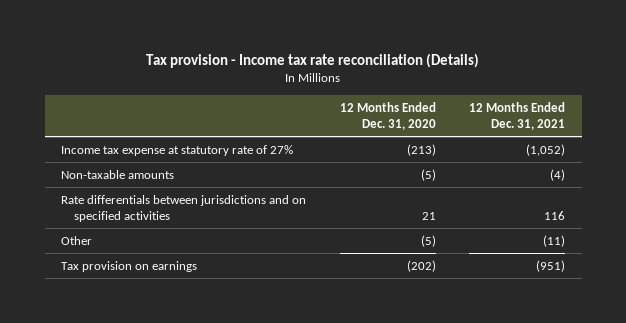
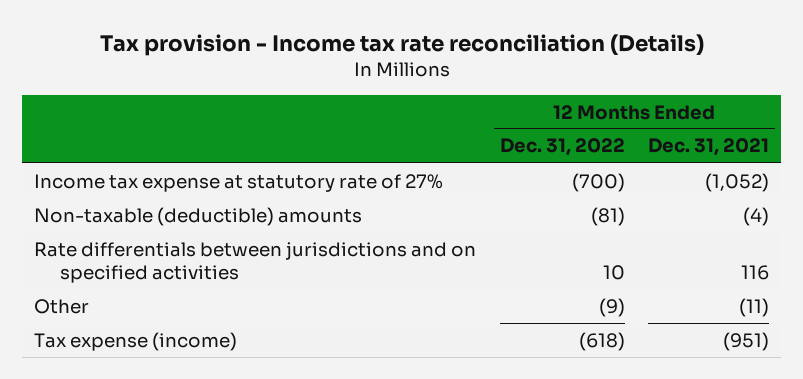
[339,101,436,130] 12 Months Ended Dec. 31, 2020 -> none
none -> [499,138,625,157] Dec. 31, 2022
[61,169,175,179] Non-taxable amounts -> [34,206,363,226] Non-taxable (deductible) amounts
[61,260,198,272] Tax provision on earnings -> [34,331,238,351] Tax expense (income)

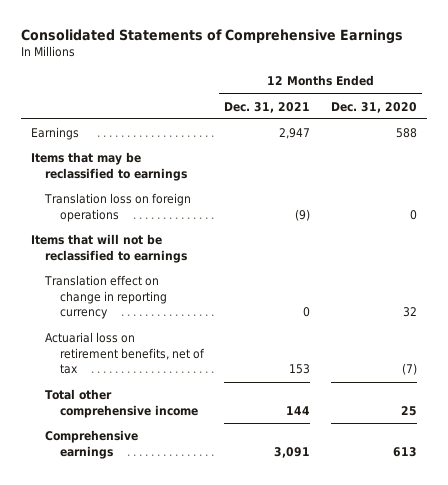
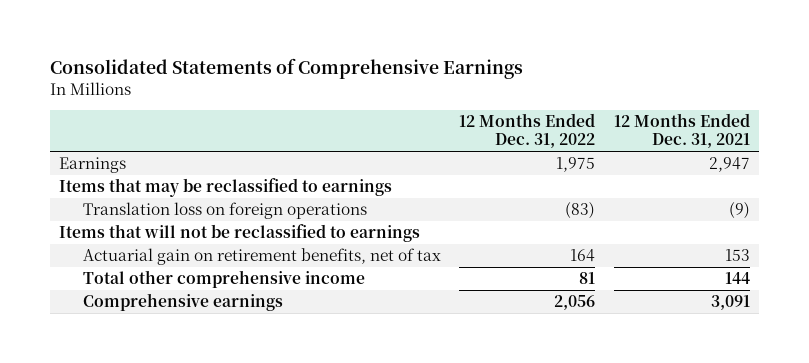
[330,101,417,113] Dec. 31, 2020 -> none
none -> [459,113,596,149] 12 Months Ended Dec. 31, 2022
[44,275,167,320] Translation effect on change in reporting currency -> none
[45,332,205,375] Actuarial loss on retirement benefits, net of tax -> [82,248,441,266] Actuarial gain on retirement benefits, net of tax

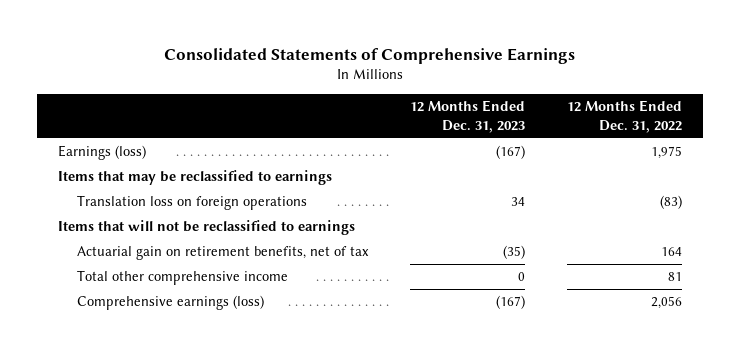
[613,113,750,149] 12 Months Ended Dec. 31, 2021 -> none
none -> [410,100,526,134] 12 Months Ended Dec. 31, 2023
[59,157,127,174] Earnings -> [57,145,146,161] Earnings (loss)
[82,293,283,312] Comprehensive earnings -> [76,295,264,311] Comprehensive earnings (loss)

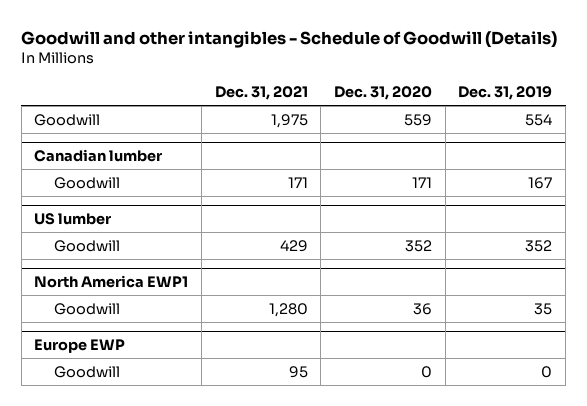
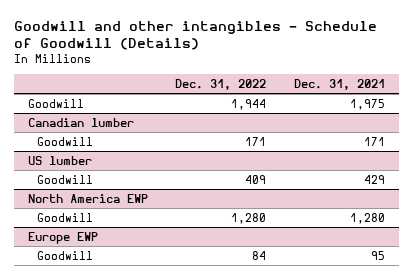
[334,85,433,100] Dec. 31, 2020 -> none
[458,85,553,100] Dec. 31, 2019 -> none
none -> [175,79,267,91] Dec. 31, 2022
[34,275,189,289] North America EWP1 -> [27,193,148,203] North America EWP

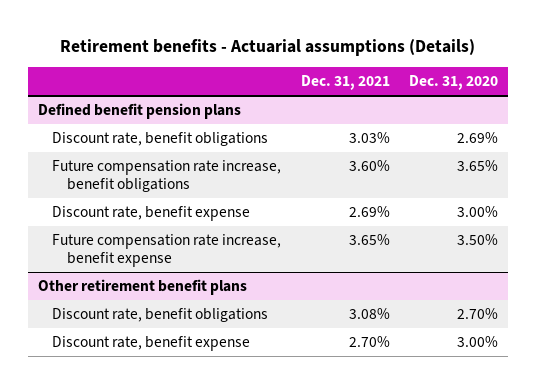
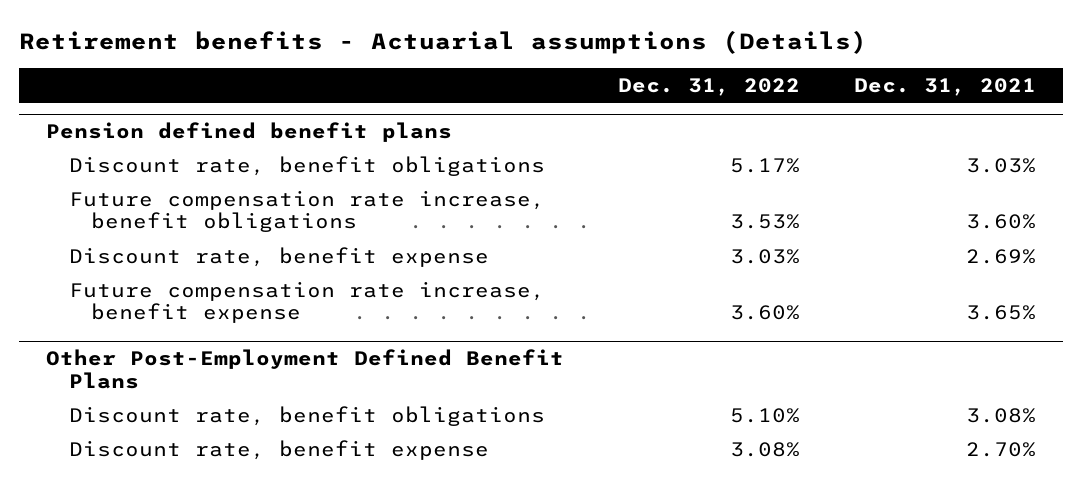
[409,75,499,91] Dec. 31, 2020 -> none
none -> [618,77,801,96] Dec. 31, 2022
[37,102,241,119] Defined benefit pension plans -> [45,122,452,143] Pension defined benefit plans
[37,278,247,295] Other retirement benefit plans -> [45,349,564,389] Other Post-Employment Defined Benefit Plans

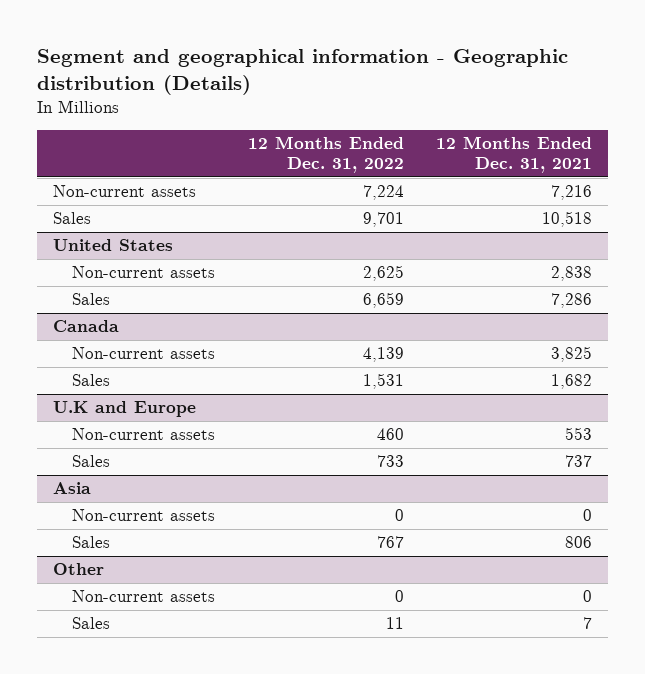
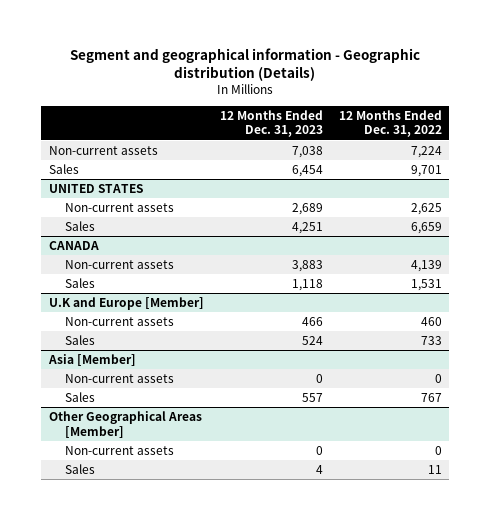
[436,135,593,174] 12 Months Ended Dec. 31, 2021 -> none
none -> [219,109,323,138] 12 Months Ended Dec. 31, 2023
[53,239,174,252] United States -> [49,184,144,194] UNITED STATES
[53,320,120,333] Canada -> [49,241,100,251] CANADA
[53,401,197,418] U.K and Europe -> [49,297,205,311] U.K and Europe [Member]
[53,482,92,495] Asia -> [48,354,137,367] Asia [Member]
[53,563,105,576] Other -> [49,411,203,438] Other Geographical Areas [Member]

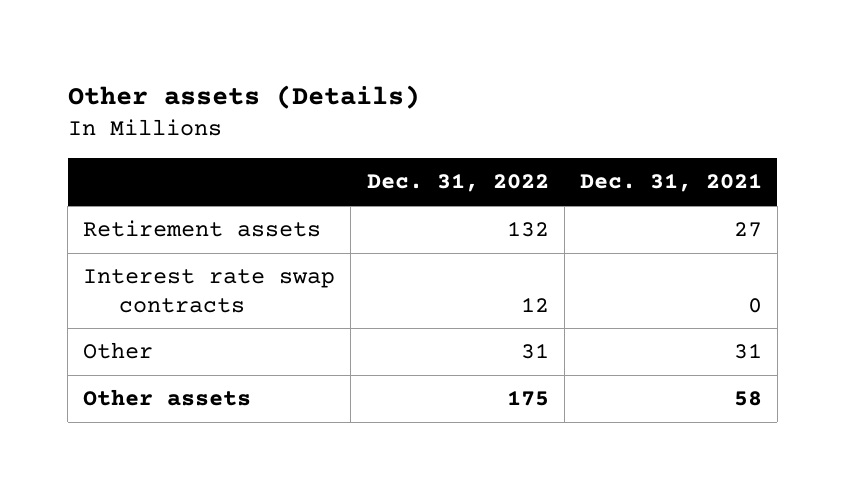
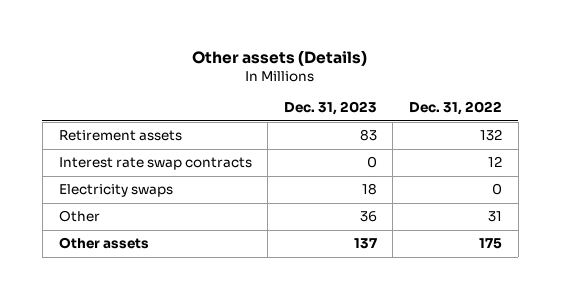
[579,173,762,193] Dec. 31, 2021 -> none
none -> [283,101,377,116] Dec. 31, 2023
none -> [58,184,173,198] Electricity swaps

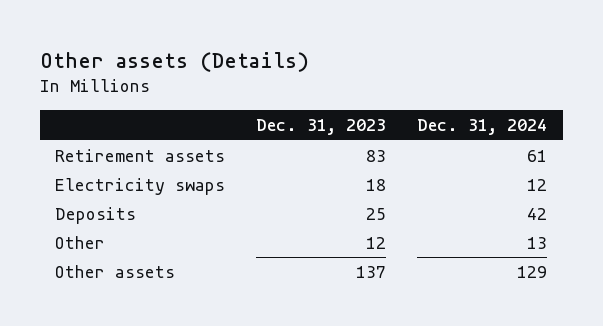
[409,101,503,116] Dec. 31, 2022 -> none
none -> [417,119,548,136] Dec. 31, 2024
[58,157,252,171] Interest rate swap contracts -> none
none -> [55,206,137,224] Deposits
[359,211,377,223] 36 -> [366,236,387,249] 12

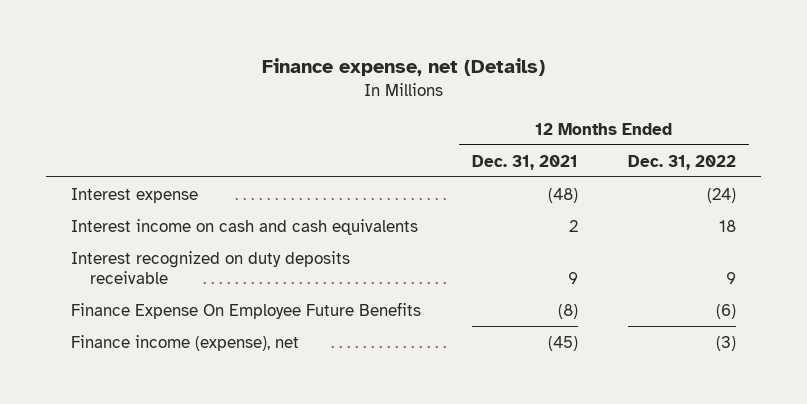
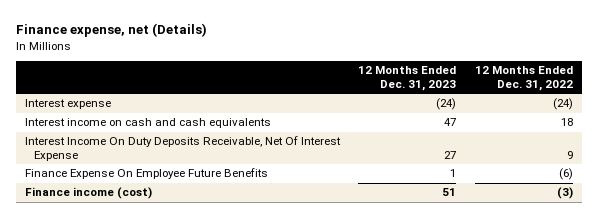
[471,154,578,170] Dec. 31, 2021 -> none
none -> [358,66,457,91] 12 Months Ended Dec. 31, 2023
[71,250,351,284] Interest recognized on duty deposits receivable -> [25,136,342,161] Interest Income On Duty Deposits Receivable, Net Of Interest Expense
[71,334,300,351] Finance income (expense), net -> [25,187,153,200] Finance income (cost)

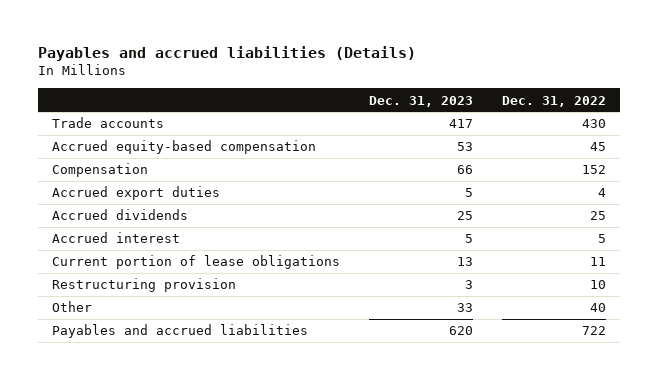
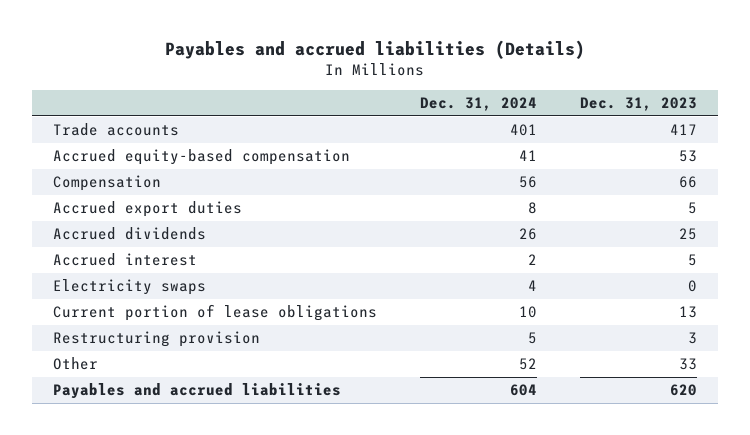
[501,95,606,107] Dec. 31, 2022 -> none
none -> [419,97,537,112] Dec. 31, 2024
none -> [53,279,207,296] Electricity swaps

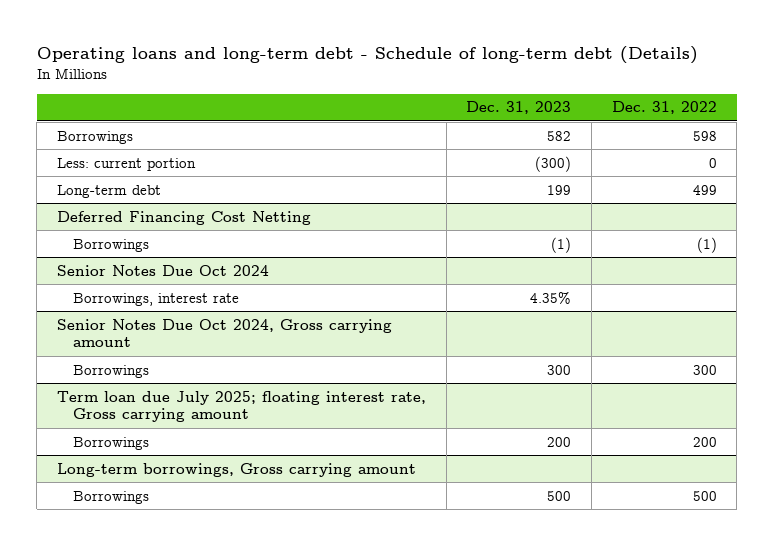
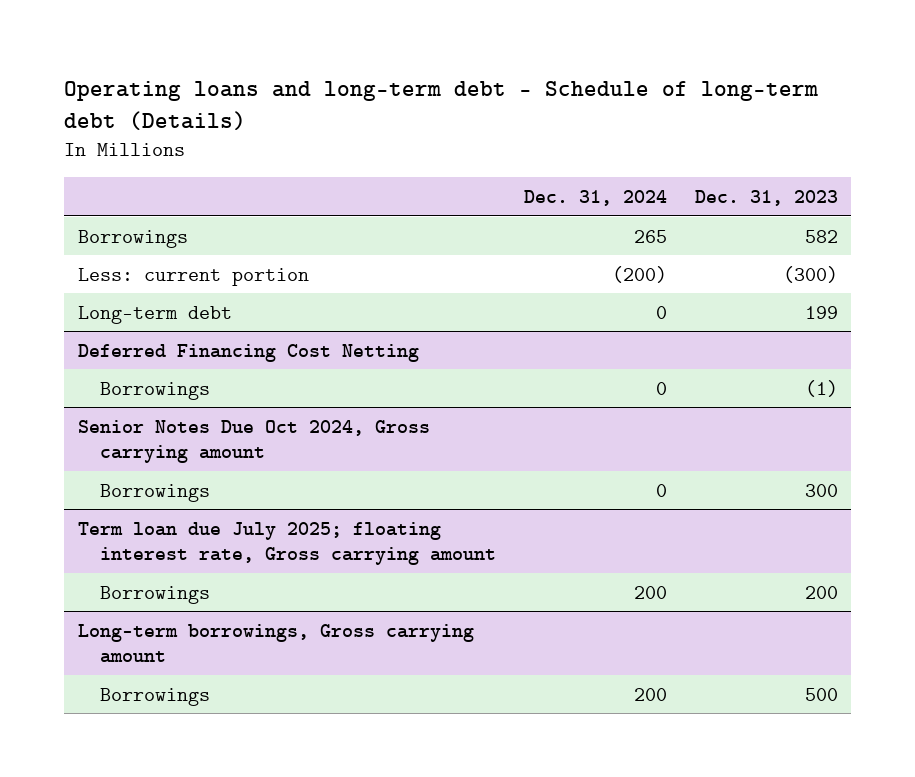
[611,101,717,115] Dec. 31, 2022 -> none
none -> [523,189,667,206] Dec. 31, 2024
[56,264,269,276] Senior Notes Due Oct 2024 -> none
[73,292,240,306] Borrowings, interest rate -> none

